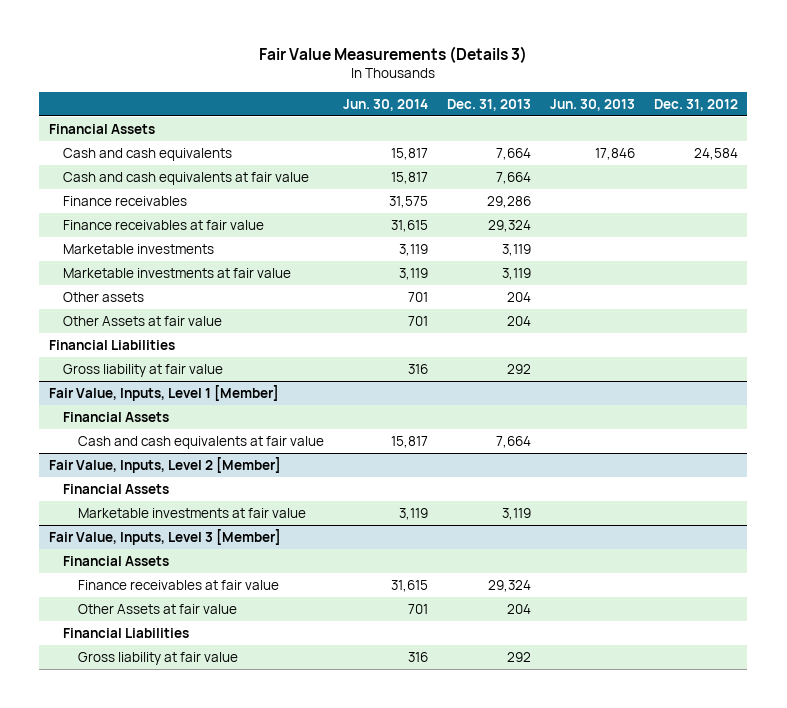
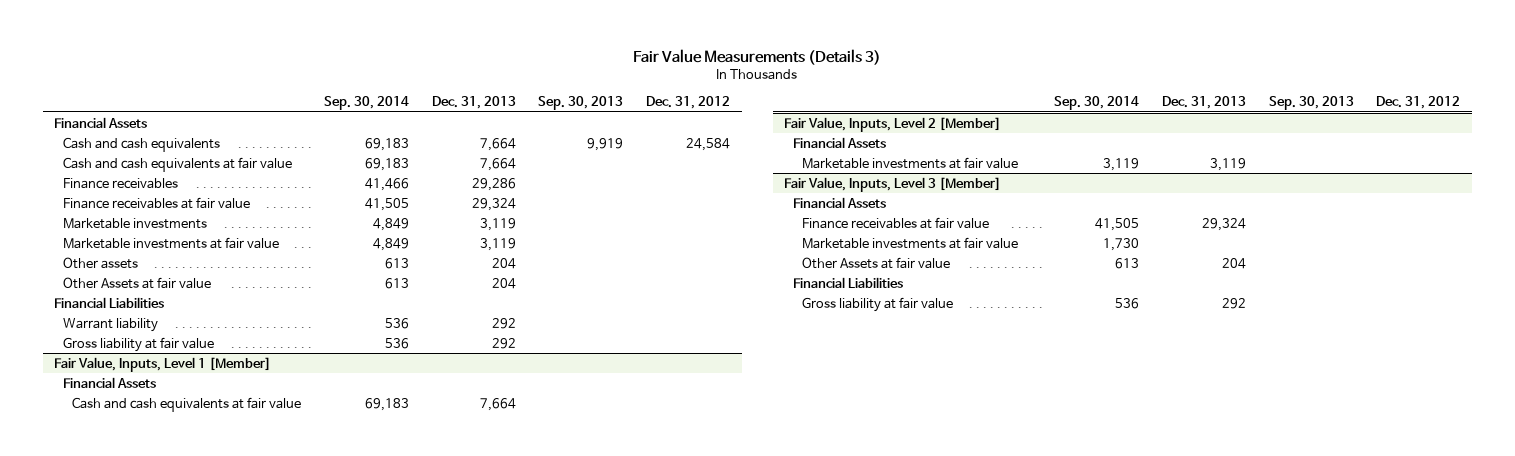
[342,98,428,111] Jun. 30, 2014 -> none
[549,98,635,111] Jun. 30, 2013 -> none
none -> [323,96,409,111] Sep. 30, 2014
none -> [538,96,624,111] Sep. 30, 2013
none -> [63,317,159,332] Warrant liability
none -> [802,236,1019,249] Marketable investments at fair value

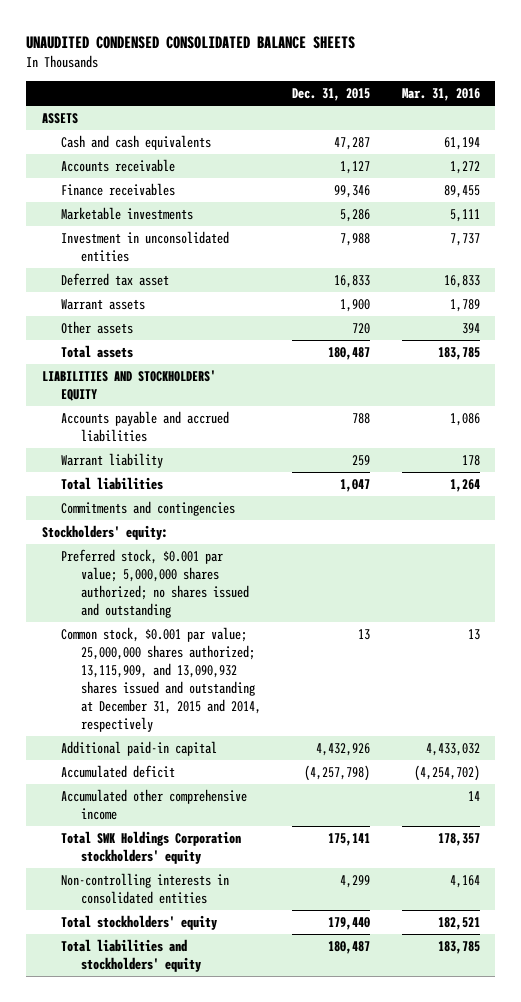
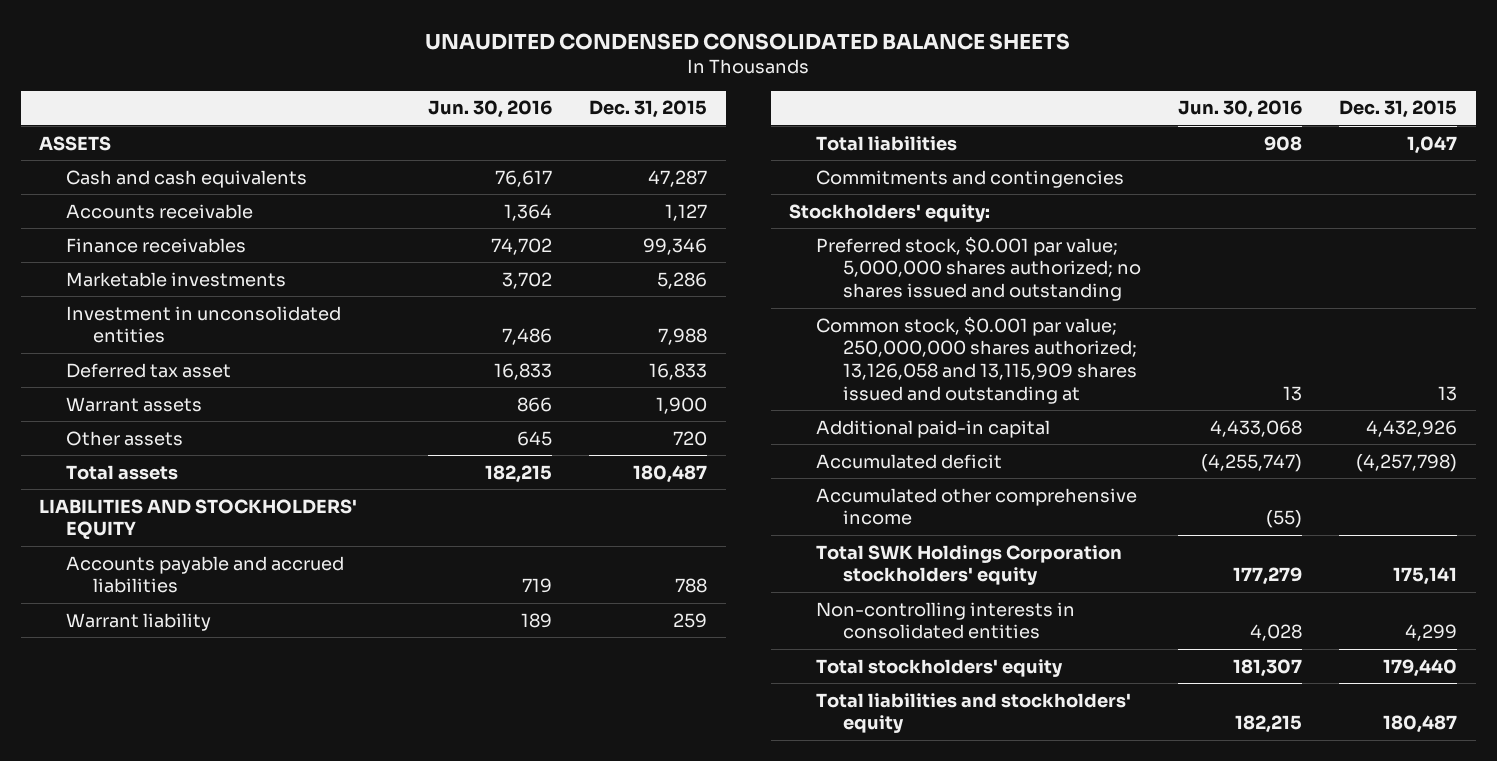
[401,88,480,102] Mar. 31, 2016 -> none
none -> [428,100,553,119] Jun. 30, 2016
[61,626,262,732] Common stock, $0.001 par value; 25,000,000 shares authorized; 13,115,909, and 13,090,932 shares issued and outstanding at December 31, 2015 and 2014, respectively -> [816,316,1138,404] Common stock, $0.001 par value; 250,000,000 shares authorized; 13,126,058 and 13,115,909 shares issued and outstanding at

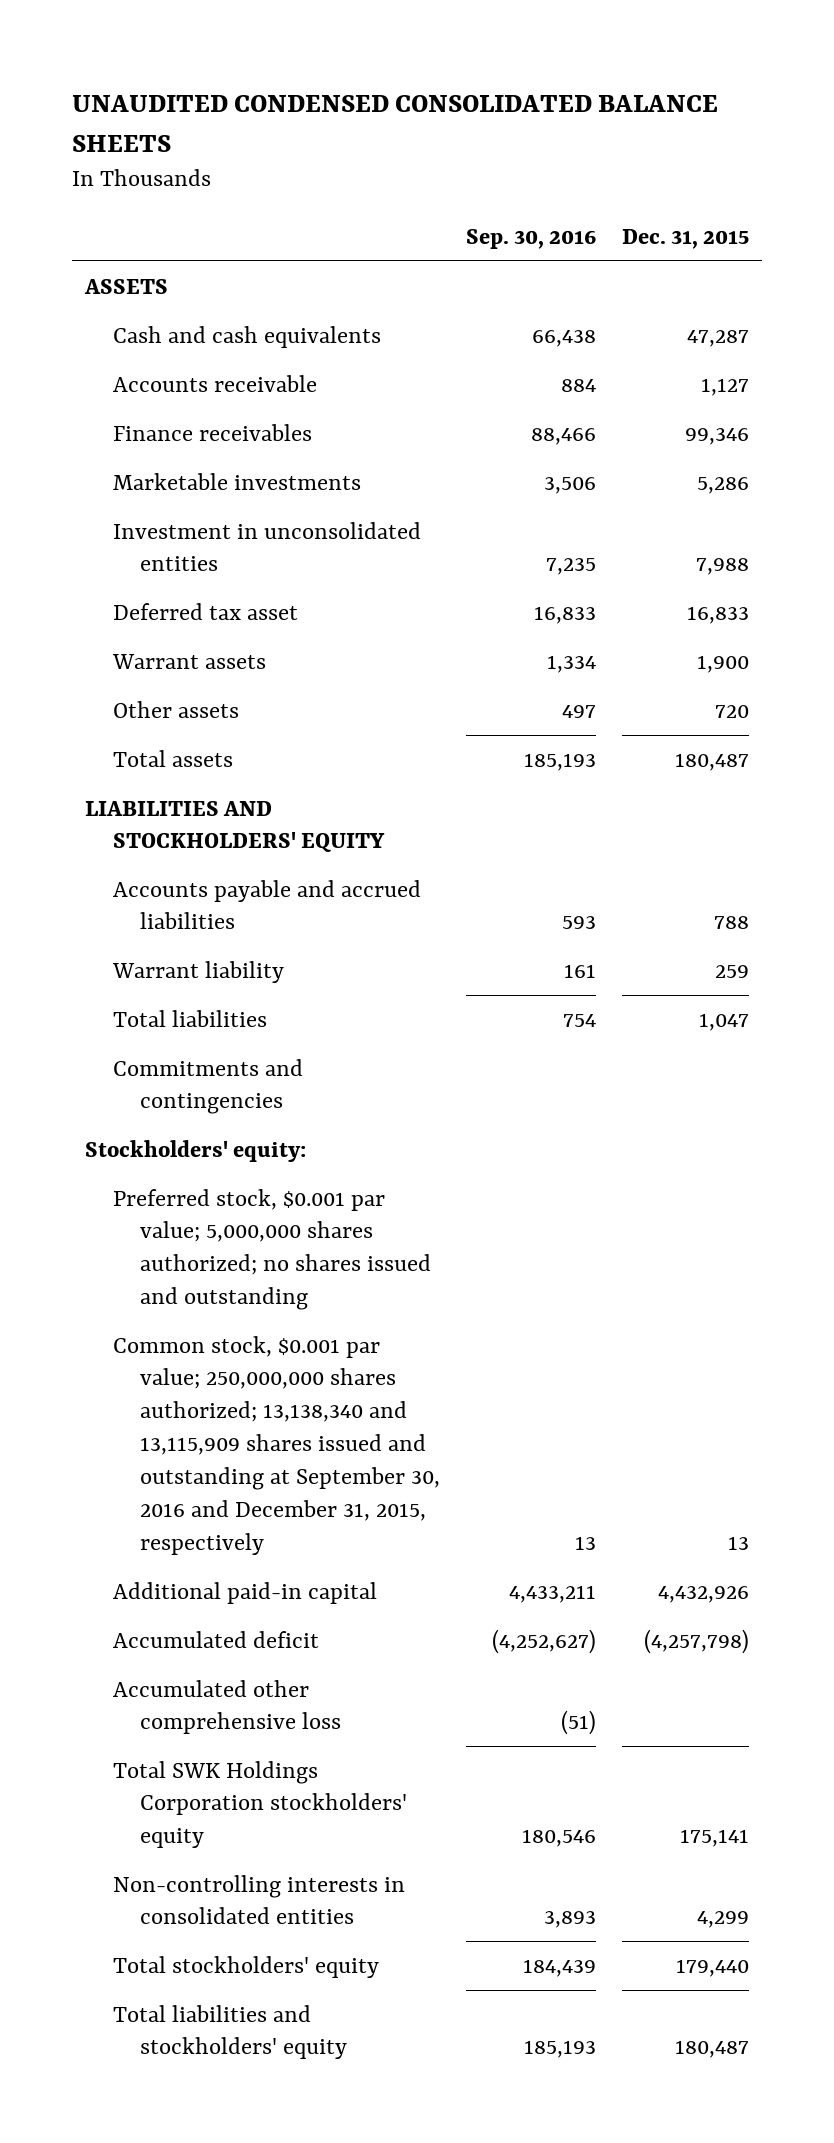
[428,100,553,119] Jun. 30, 2016 -> none
none -> [466,228,597,249] Sep. 30, 2016
[816,316,1138,404] Common stock, $0.001 par value; 250,000,000 shares authorized; 13,126,058 and 13,115,909 shares issued and outstanding at -> [112,1335,441,1555] Common stock, $0.001 par value; 250,000,000 shares authorized; 13,138,340 and 13,115,909 shares issued and outstanding at September 30, 2016 and December 31, 2015, respectively
[816,487,1138,526] Accumulated other comprehensive income -> [112,1679,342,1735] Accumulated other comprehensive loss

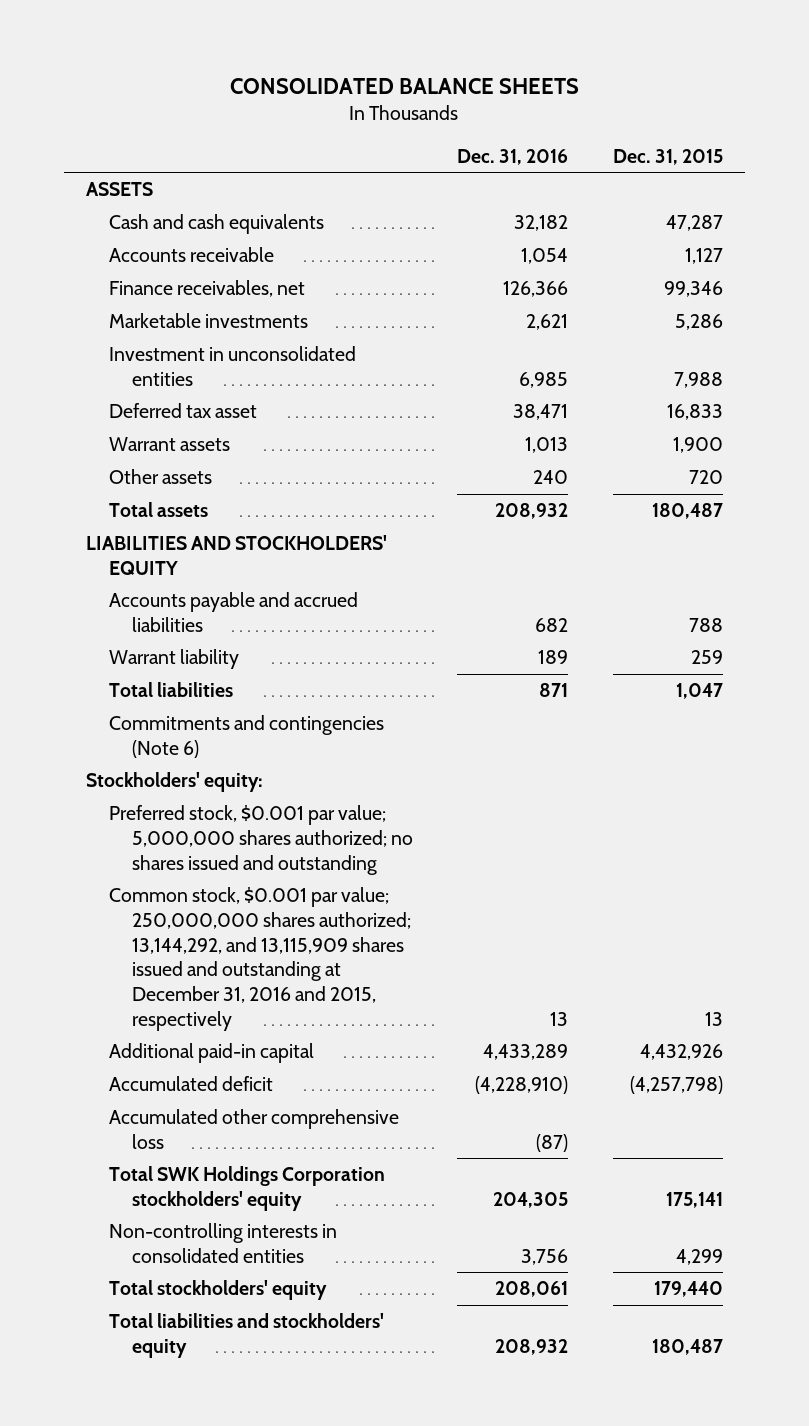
[72,94,719,152] UNAUDITED CONDENSED CONSOLIDATED BALANCE SHEETS -> [230,78,580,95] CONSOLIDATED BALANCE SHEETS
[466,228,597,249] Sep. 30, 2016 -> none
none -> [457,148,569,165] Dec. 31, 2016
[112,423,312,441] Finance receivables -> [109,280,306,298] Finance receivables, net
[112,1058,303,1115] Commitments and contingencies -> [109,715,385,758] Commitments and contingencies (Note 6)
[112,1335,441,1555] Common stock, $0.001 par value; 250,000,000 shares authorized; 13,138,340 and 13,115,909 shares issued and outstanding at September 30, 2016 and December 31, 2015, respectively -> [109,887,412,1031] Common stock, $0.001 par value; 250,000,000 shares authorized; 13,144,292, and 13,115,909 shares issued and outstanding at December 31, 2016 and 2015, respectively

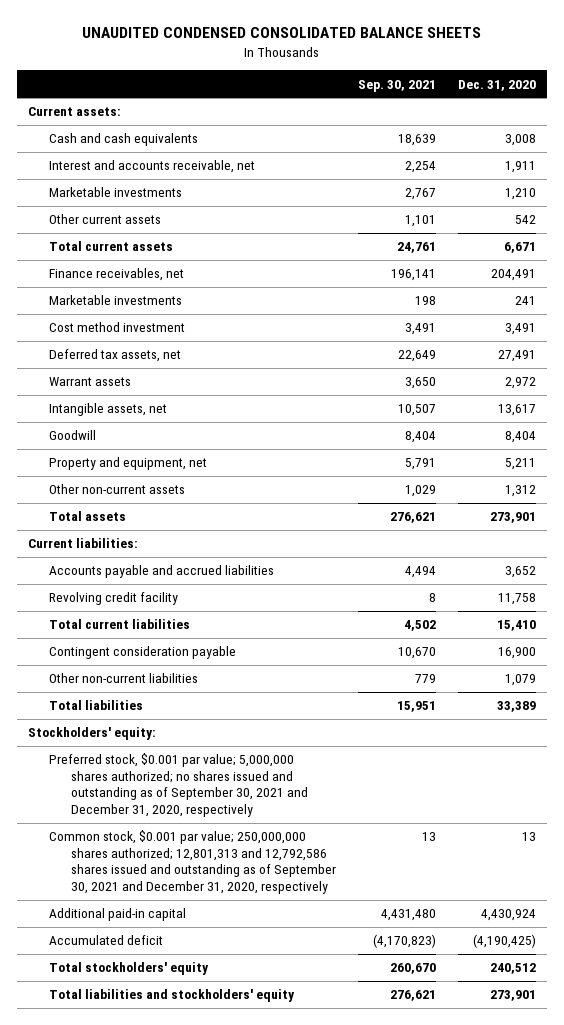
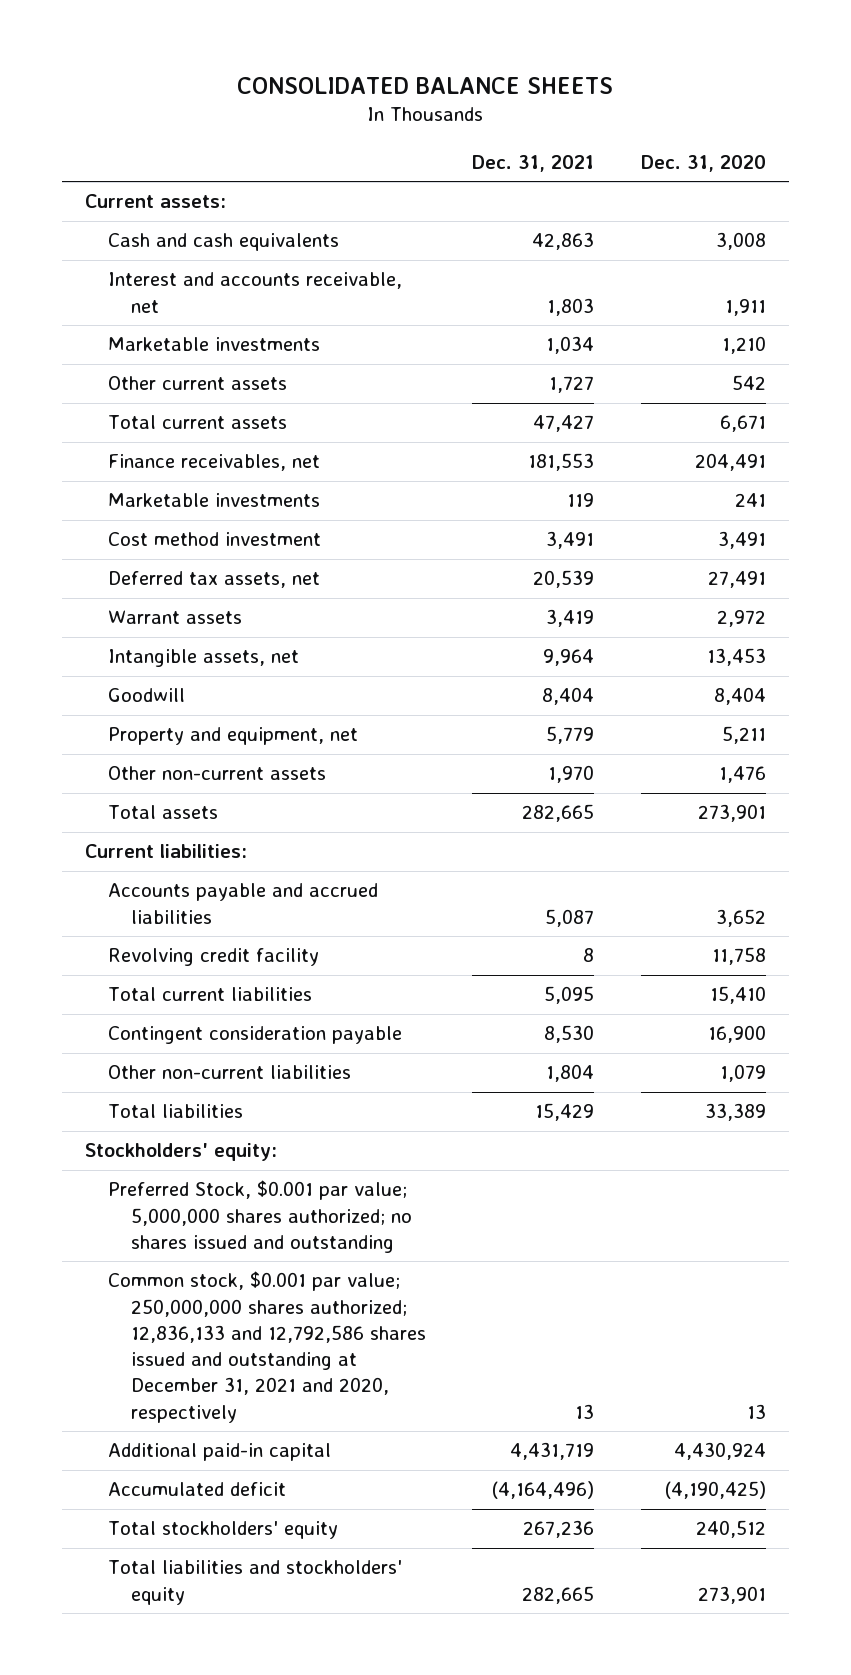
[82,27,482,39] UNAUDITED CONDENSED CONSOLIDATED BALANCE SHEETS -> [237,76,614,94] CONSOLIDATED BALANCE SHEETS
[357,79,436,92] Sep. 30, 2021 -> none
none -> [472,154,595,172] Dec. 31, 2021
[498,404,537,417] 13,617 -> [707,648,767,667] 13,453
[505,485,537,498] 1,312 -> [719,766,767,784] 1,476
[49,753,308,817] Preferred stock, $0.001 par value; 5,000,000 shares authorized; no shares issued and outstanding as of September 30, 2021 and December 31, 2020, respectively -> [107,1180,412,1253] Preferred Stock, $0.001 par value; 5,000,000 shares authorized; no shares issued and outstanding
[49,830,336,894] Common stock, $0.001 par value; 250,000,000 shares authorized; 12,801,313 and 12,792,586 shares issued and outstanding as of September 30, 2021 and December 31, 2020, respectively -> [107,1271,426,1423] Common stock, $0.001 par value; 250,000,000 shares authorized; 12,836,133 and 12,792,586 shares issued and outstanding at December 31, 2021 and 2020, respectively

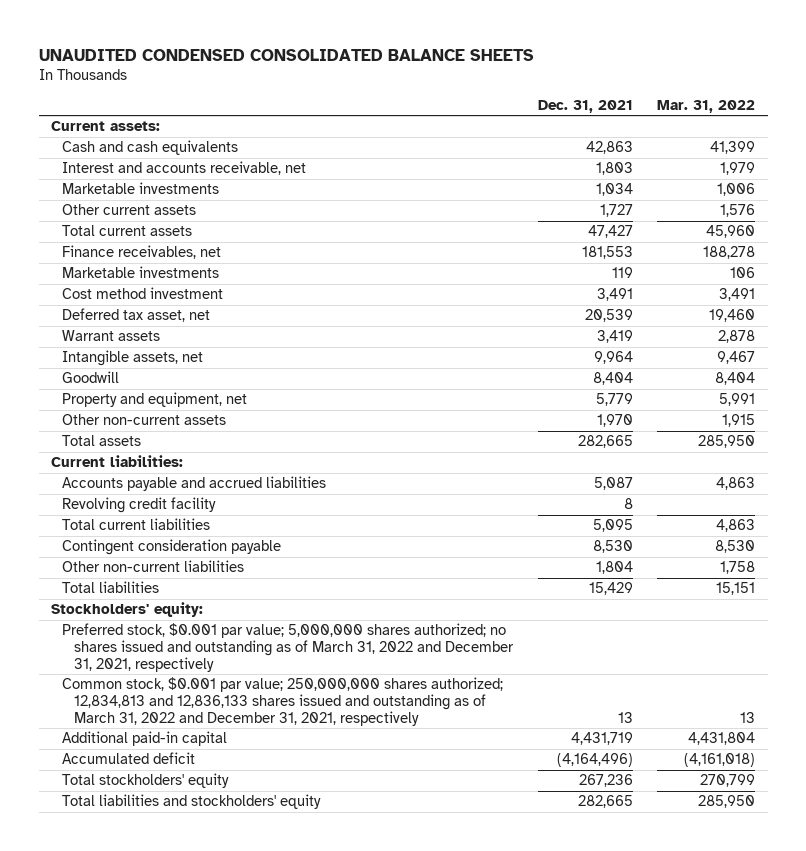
[237,76,614,94] CONSOLIDATED BALANCE SHEETS -> [38,48,534,61] UNAUDITED CONDENSED CONSOLIDATED BALANCE SHEETS
[641,154,767,172] Dec. 31, 2020 -> none
none -> [657,99,756,113] Mar. 31, 2022
[107,571,320,589] Deferred tax assets, net -> [62,308,211,323] Deferred tax asset, net
[107,1180,412,1253] Preferred Stock, $0.001 par value; 5,000,000 shares authorized; no shares issued and outstanding -> [62,623,515,672] Preferred stock, $0.001 par value; 5,000,000 shares authorized; no shares issued and outstanding as of March 31, 2022 and December 31, 2021, respectively
[107,1271,426,1423] Common stock, $0.001 par value; 250,000,000 shares authorized; 12,836,133 and 12,792,586 shares issued and outstanding at December 31, 2021 and 2020, respectively -> [62,677,504,726] Common stock, $0.001 par value; 250,000,000 shares authorized; 12,834,813 and 12,836,133 shares issued and outstanding as of March 31, 2022 and December 31, 2021, respectively

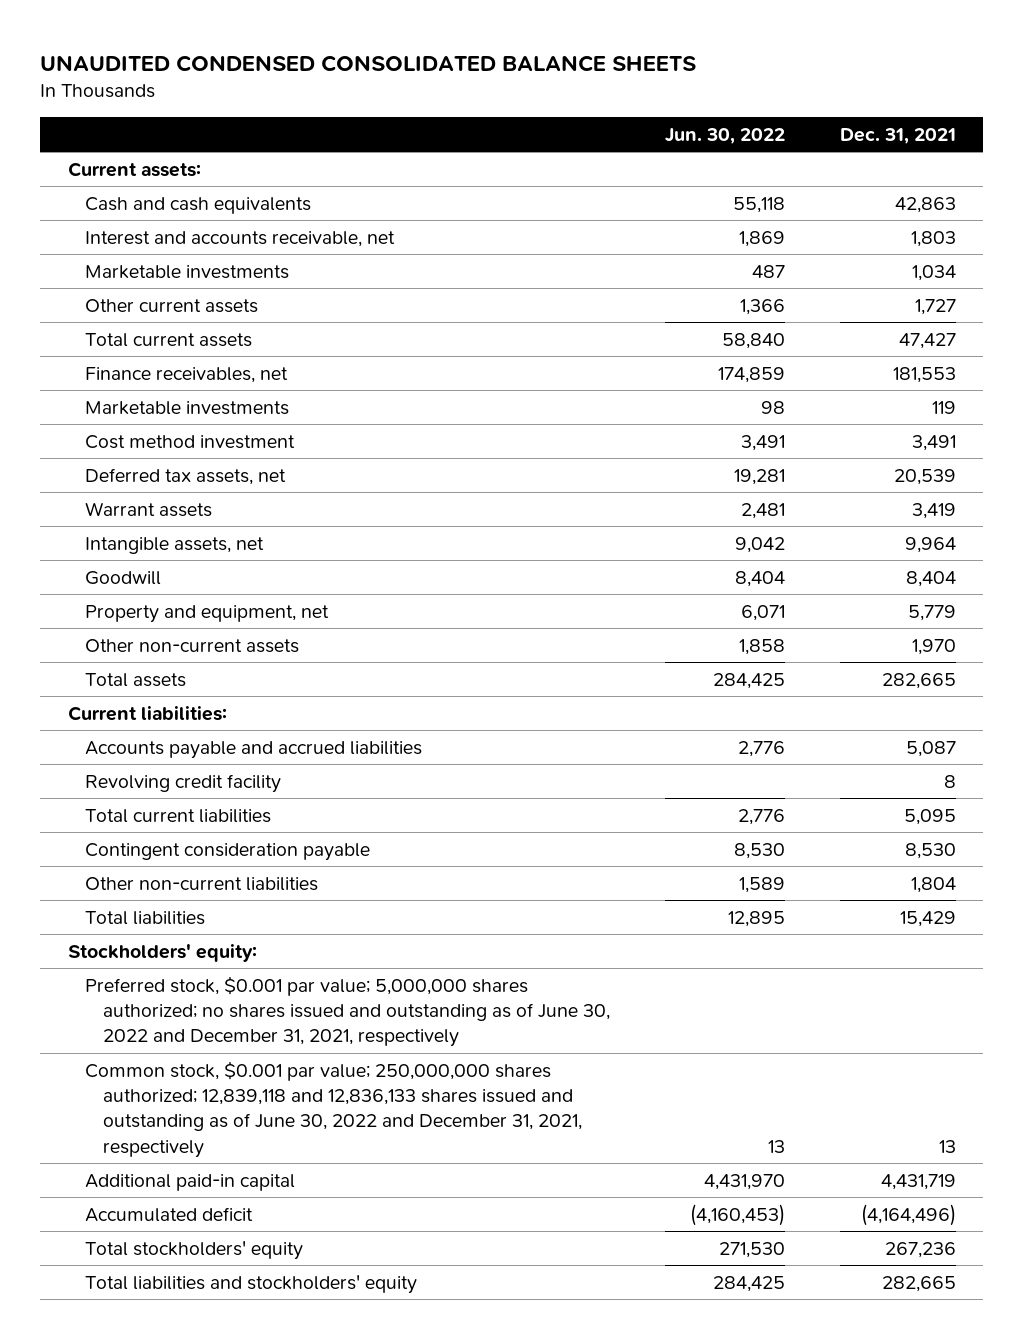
[657,99,756,113] Mar. 31, 2022 -> none
none -> [664,127,785,144] Jun. 30, 2022
[62,308,211,323] Deferred tax asset, net -> [85,467,287,485] Deferred tax assets, net
[62,623,515,672] Preferred stock, $0.001 par value; 5,000,000 shares authorized; no shares issued and outstanding as of March 31, 2022 and December 31, 2021, respectively -> [85,975,610,1048] Preferred stock, $0.001 par value; 5,000,000 shares authorized; no shares issued and outstanding as of June 30, 2022 and December 31, 2021, respectively
[62,677,504,726] Common stock, $0.001 par value; 250,000,000 shares authorized; 12,834,813 and 12,836,133 shares issued and outstanding as of March 31, 2022 and December 31, 2021, respectively -> [85,1060,582,1158] Common stock, $0.001 par value; 250,000,000 shares authorized; 12,839,118 and 12,836,133 shares issued and outstanding as of June 30, 2022 and December 31, 2021, respectively

